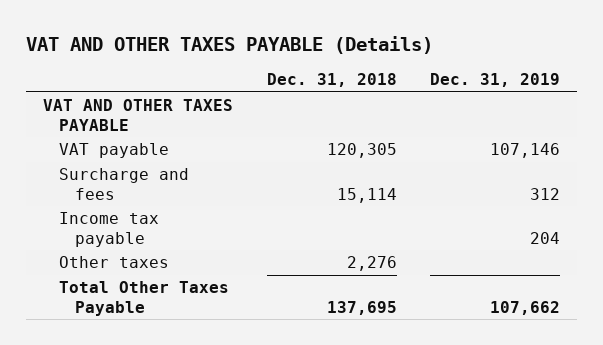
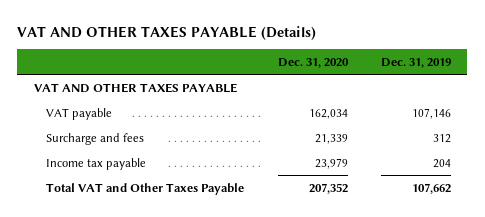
[266,73,397,88] Dec. 31, 2018 -> none
none -> [277,57,349,68] Dec. 31, 2020
[58,256,169,269] Other taxes -> none
[58,281,229,316] Total Other Taxes Payable -> [46,182,245,195] Total VAT and Other Taxes Payable

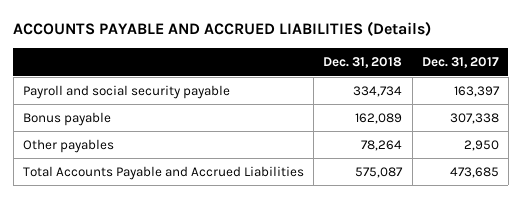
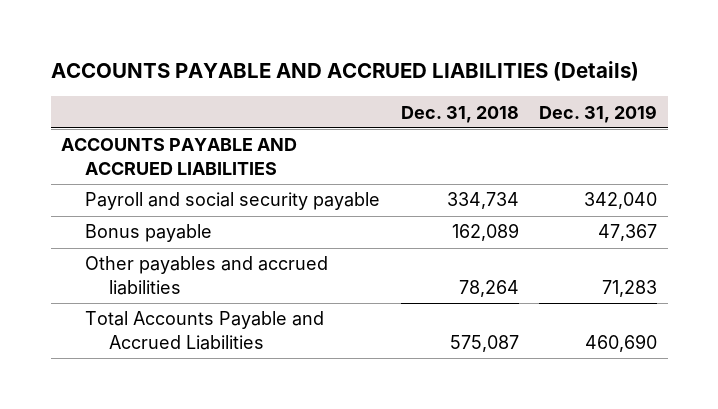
[421,57,499,69] Dec. 31, 2017 -> none
none -> [539,104,658,123] Dec. 31, 2019
none -> [60,138,297,175] ACCOUNTS PAYABLE AND ACCRUED LIABILITIES
[22,139,114,154] Other payables -> [84,256,328,295] Other payables and accrued liabilities

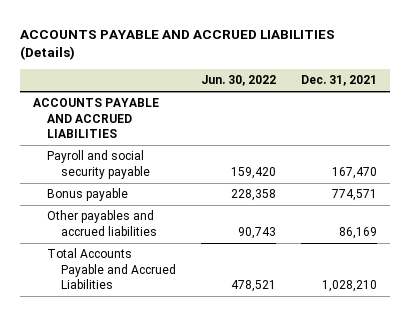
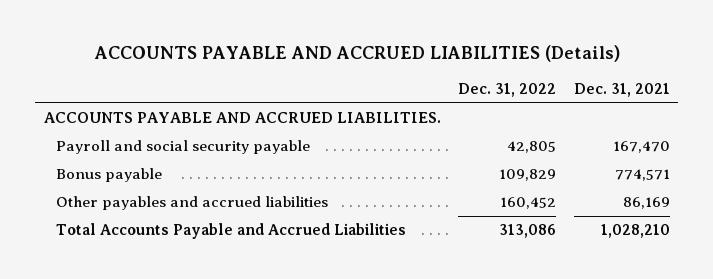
[201,75,277,87] Jun. 30, 2022 -> none
none -> [458,83,557,98] Dec. 31, 2022
[32,98,159,138] ACCOUNTS PAYABLE AND ACCRUED LIABILITIES -> [43,112,441,124] ACCOUNTS PAYABLE AND ACCRUED LIABILITIES.

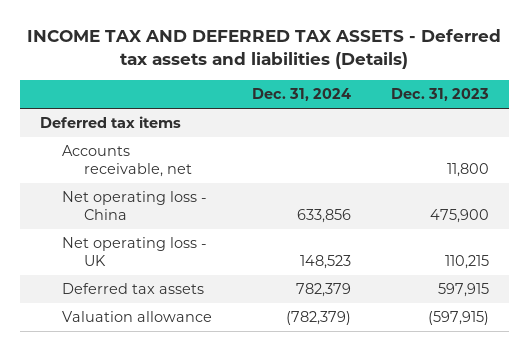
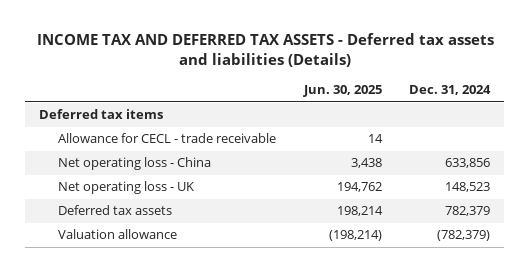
[390,88,489,102] Dec. 31, 2023 -> none
none -> [302,85,382,98] Jun. 30, 2025
[62,145,193,177] Accounts receivable, net -> [58,133,277,144] Allowance for CECL - trade receivable

